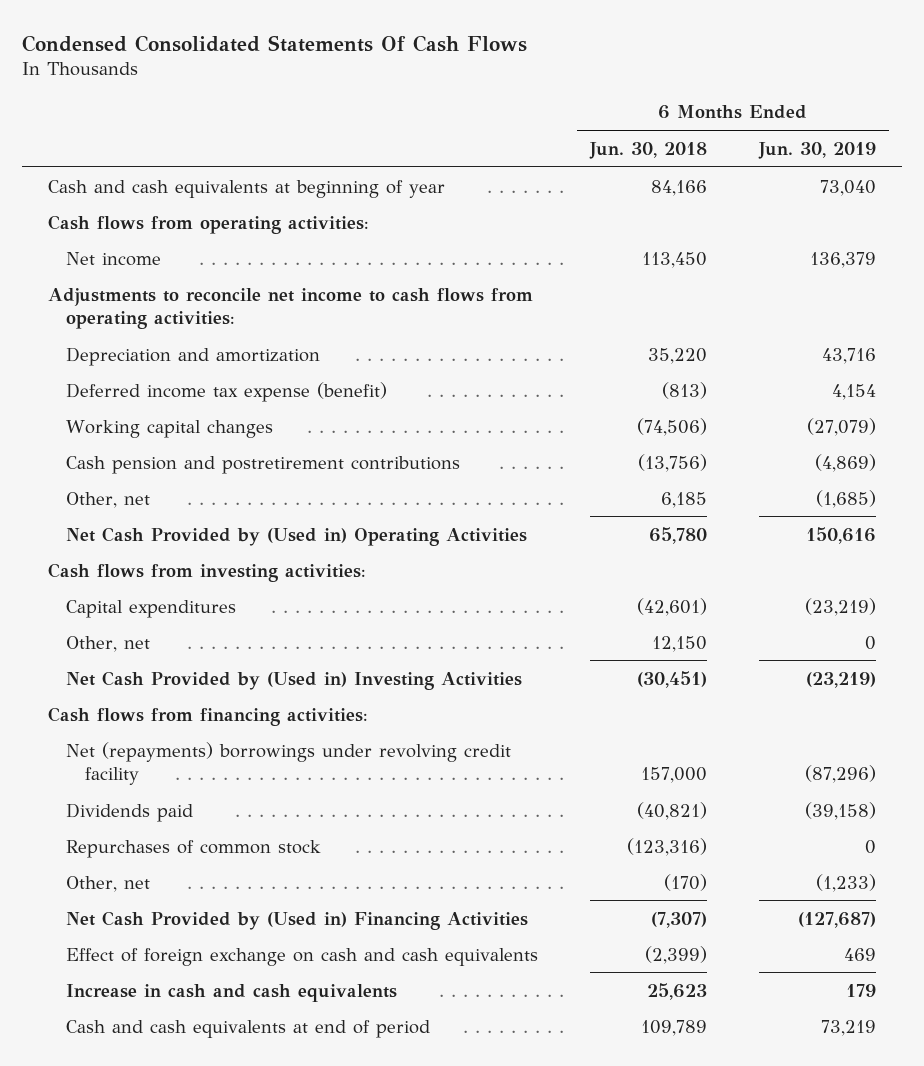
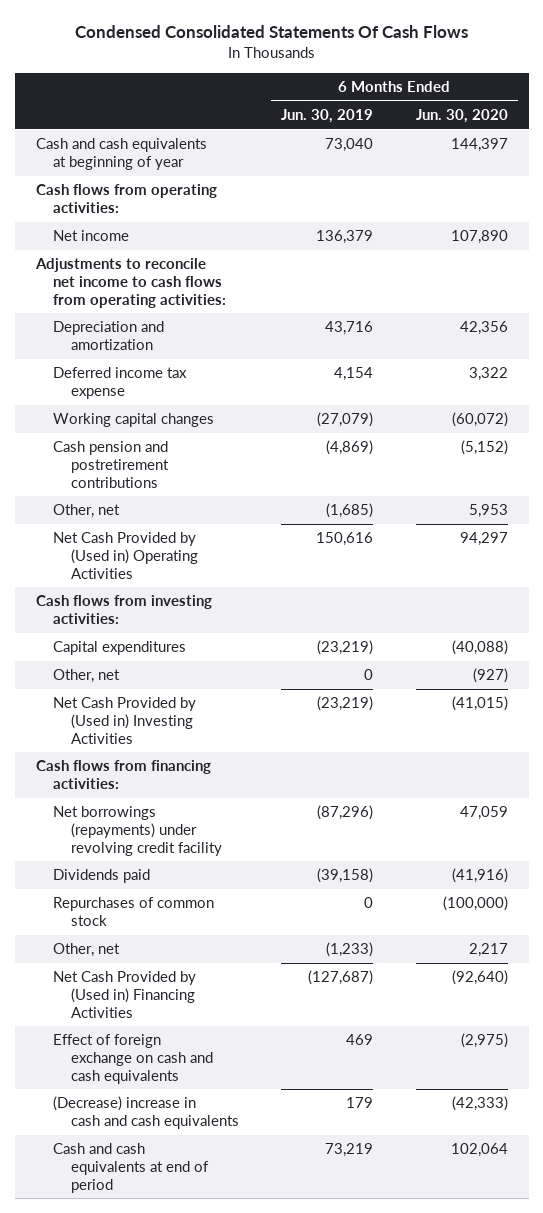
[589,141,708,159] Jun. 30, 2018 -> none
none -> [415,109,508,124] Jun. 30, 2020
[66,381,388,402] Deferred income tax expense (benefit) -> [53,367,188,400] Deferred income tax expense
[66,741,512,786] Net (repayments) borrowings under revolving credit facility -> [53,806,222,856] Net borrowings (repayments) under revolving credit facility
[66,983,398,1002] Increase in cash and cash equivalents -> [53,1096,239,1130] (Decrease) increase in cash and cash equivalents

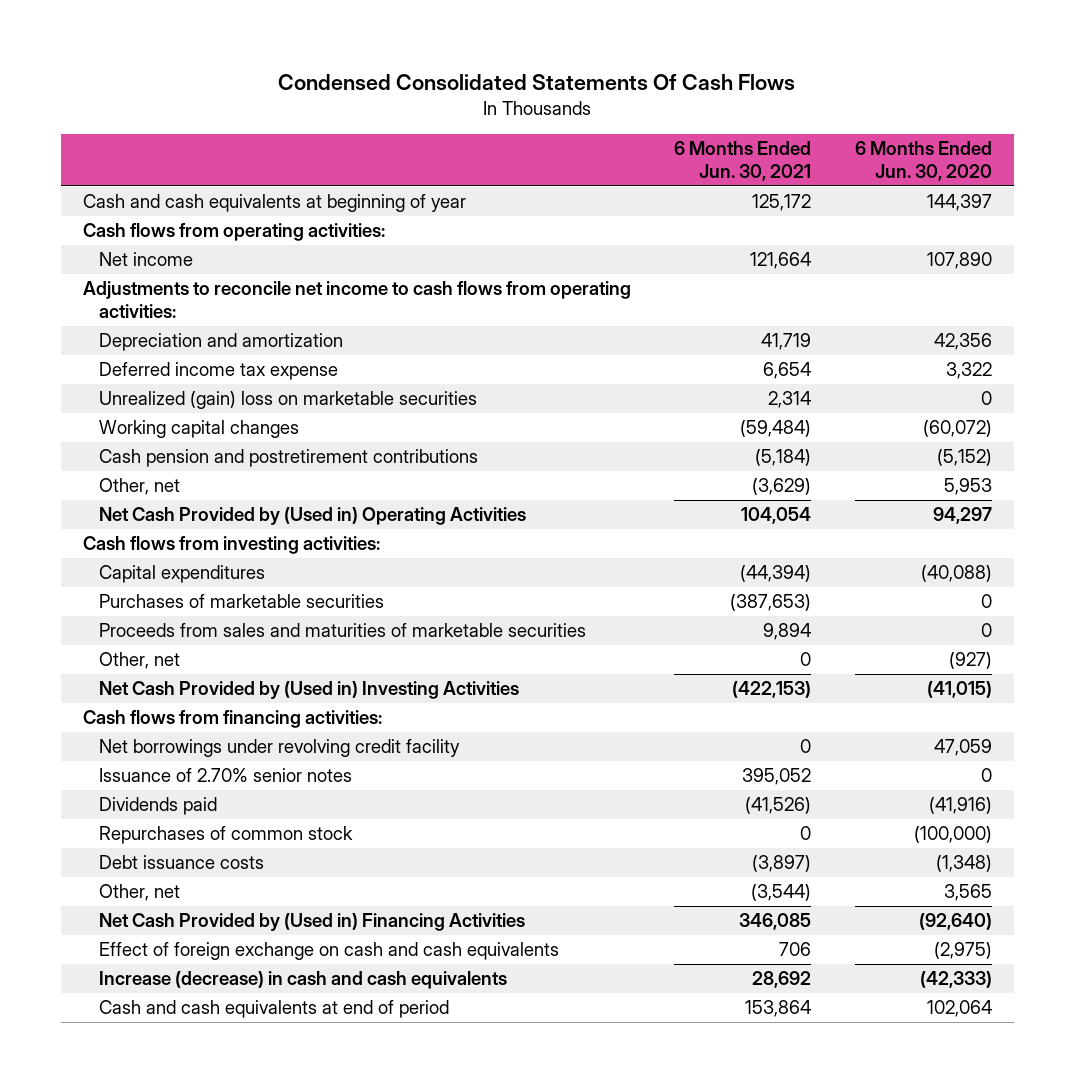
[281,109,374,124] Jun. 30, 2019 -> none
none -> [674,141,812,182] 6 Months Ended Jun. 30, 2021
none -> [98,391,477,410] Unrealized (gain) loss on marketable securities
none -> [98,594,384,609] Purchases of marketable securities
none -> [98,623,586,638] Proceeds from sales and maturities of marketable securities
[53,806,222,856] Net borrowings (repayments) under revolving credit facility -> [98,739,460,758] Net borrowings under revolving credit facility
none -> [98,768,352,783] Issuance of 2.70% senior notes
none -> [98,855,264,870] Debt issuance costs
[468,943,508,958] 2,217 -> [943,884,992,902] 3,565
[53,1096,239,1130] (Decrease) increase in cash and cash equivalents -> [98,971,507,990] Increase (decrease) in cash and cash equivalents

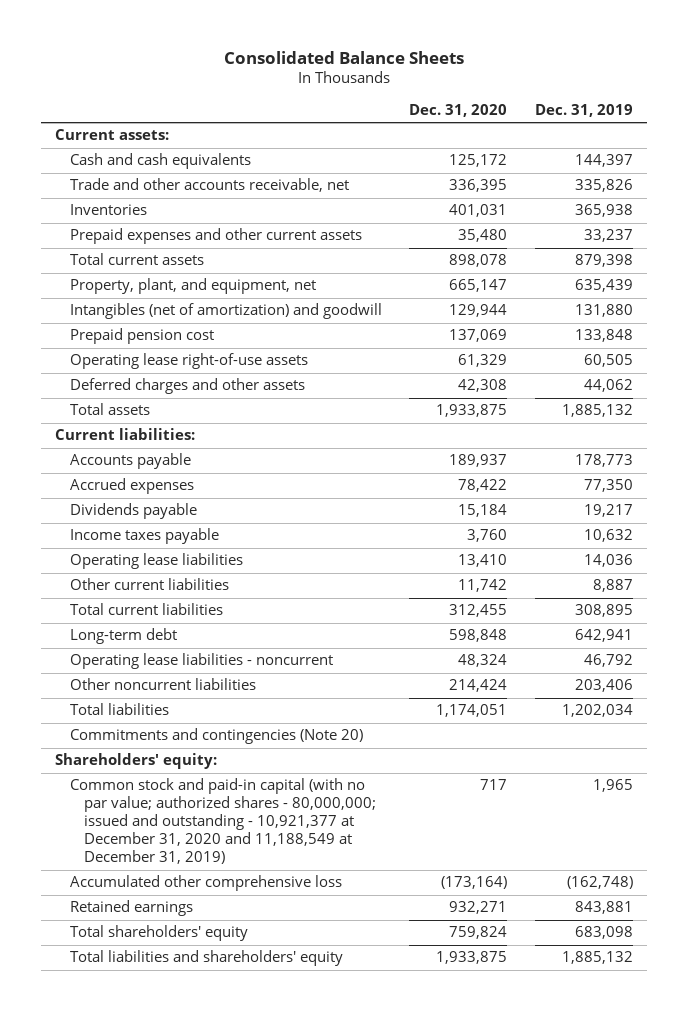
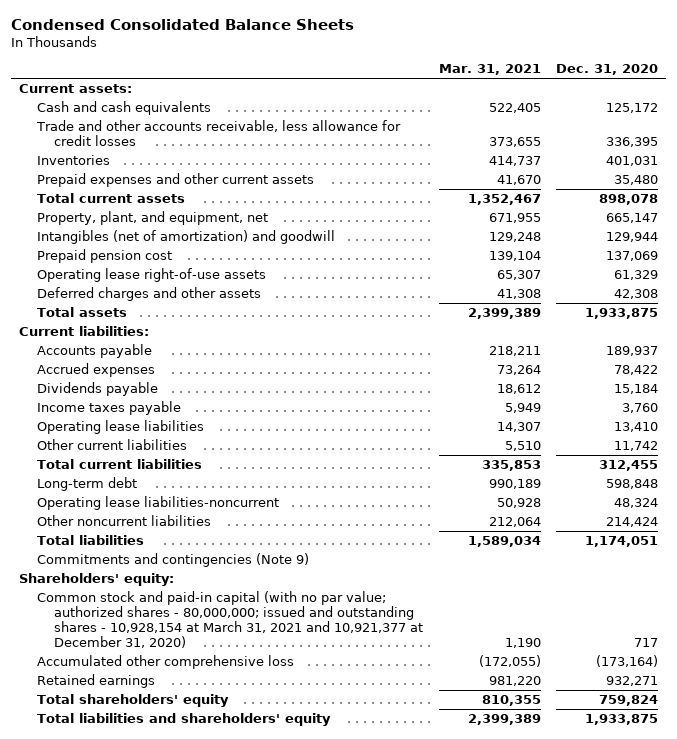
[223,50,464,64] Consolidated Balance Sheets -> [11,19,355,31] Condensed Consolidated Balance Sheets
[534,104,633,118] Dec. 31, 2019 -> none
none -> [438,64,541,76] Mar. 31, 2021
[69,178,349,193] Trade and other accounts receivable, net -> [35,119,401,146] Trade and other accounts receivable, less allowance for credit losses
[69,653,333,670] Operating lease liabilities - noncurrent -> [36,495,279,510] Operating lease liabilities-noncurrent
[69,728,363,745] Commitments and contingencies (Note 20) -> [36,552,309,567] Commitments and contingencies (Note 9)
[69,778,377,865] Common stock and paid-in capital (with no par value; authorized shares - 80,000,000; issued and outstanding - 10,921,377 at December 31, 2020 and 11,188,549 at December 31, 2019) -> [36,590,424,648] Common stock and paid-in capital (with no par value; authorized shares - 80,000,000; issued and outstanding shares - 10,928,154 at March 31, 2021 and 10,921,377 at December 31, 2020)

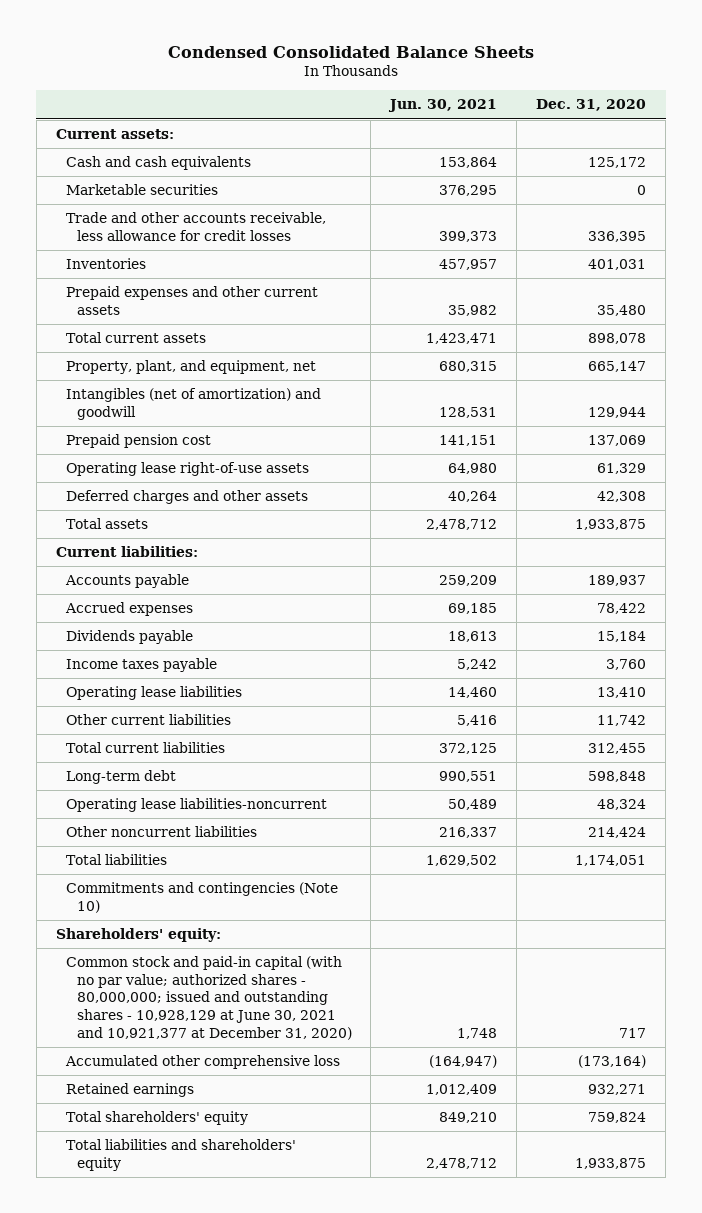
[438,64,541,76] Mar. 31, 2021 -> none
none -> [388,99,498,113] Jun. 30, 2021
none -> [66,184,219,196] Marketable securities
[36,552,309,567] Commitments and contingencies (Note 9) -> [66,882,339,913] Commitments and contingencies (Note 10)
[36,590,424,648] Common stock and paid-in capital (with no par value; authorized shares - 80,000,000; issued and outstanding shares - 10,928,154 at March 31, 2021 and 10,921,377 at December 31, 2020) -> [66,956,352,1040] Common stock and paid-in capital (with no par value; authorized shares - 80,000,000; issued and outstanding shares - 10,928,129 at June 30, 2021 and 10,921,377 at December 31, 2020)

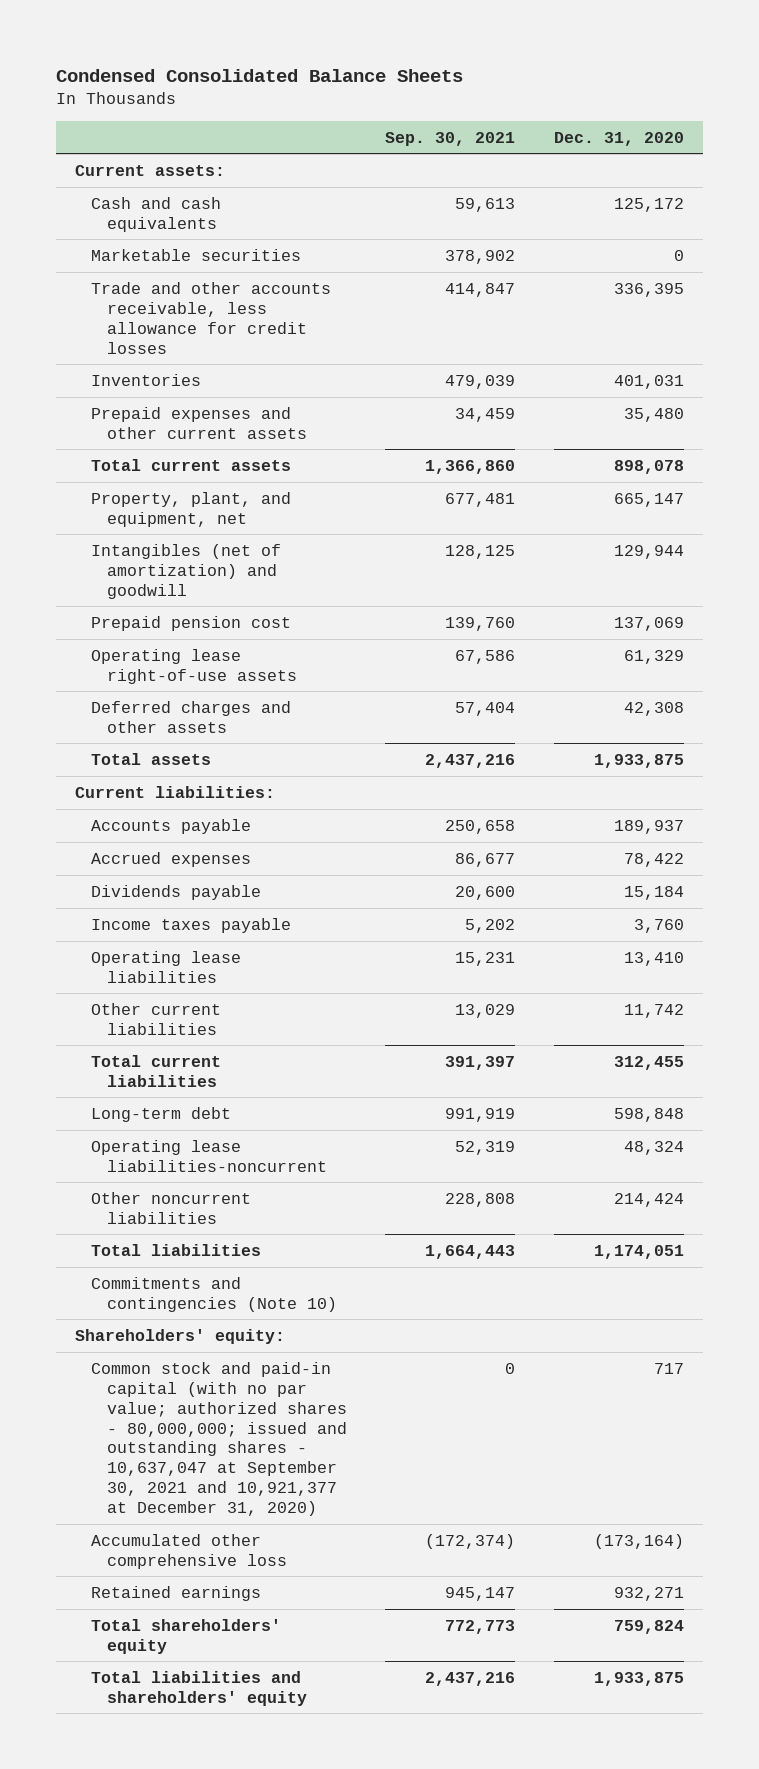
[388,99,498,113] Jun. 30, 2021 -> none
none -> [385,131,516,146] Sep. 30, 2021
[66,956,352,1040] Common stock and paid-in capital (with no par value; authorized shares - 80,000,000; issued and outstanding shares - 10,928,129 at June 30, 2021 and 10,921,377 at December 31, 2020) -> [91,1361,348,1517] Common stock and paid-in capital (with no par value; authorized shares - 80,000,000; issued and outstanding shares - 10,637,047 at September 30, 2021 and 10,921,377 at December 31, 2020)

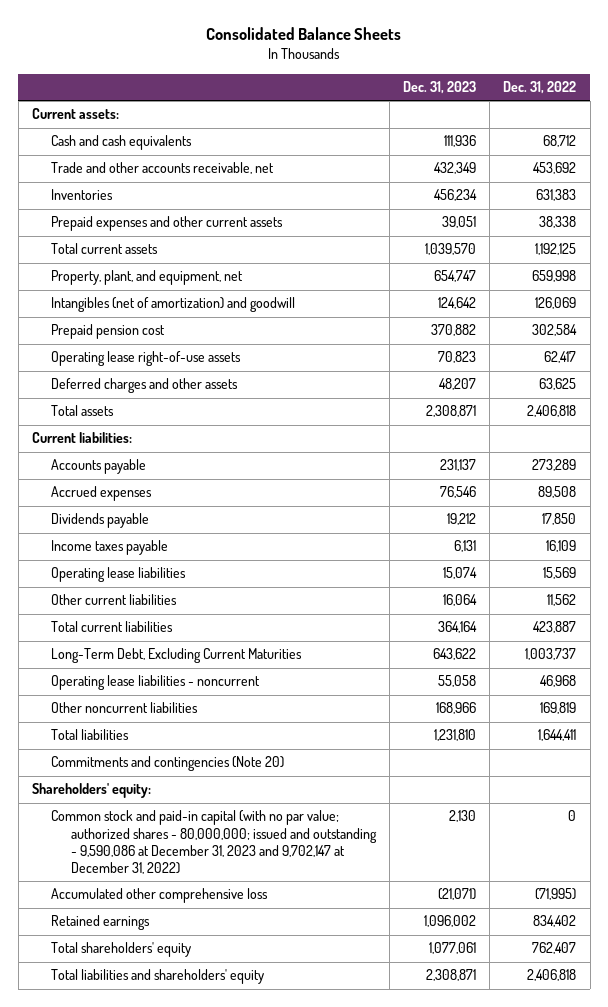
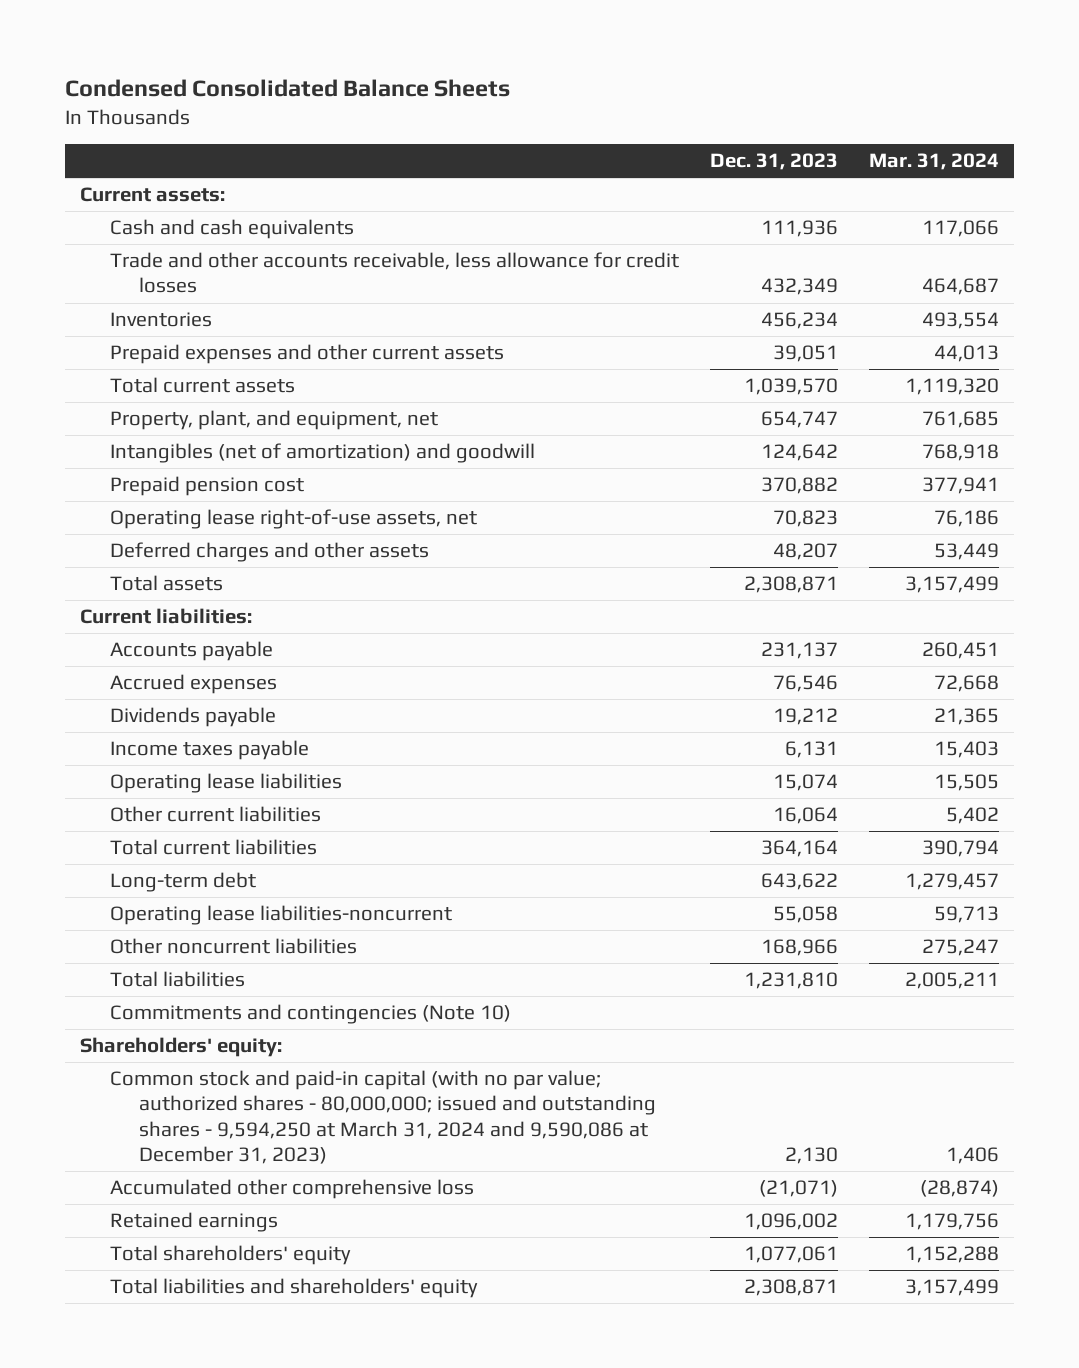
[206,27,402,41] Consolidated Balance Sheets -> [64,79,510,98] Condensed Consolidated Balance Sheets
[503,80,577,94] Dec. 31, 2022 -> none
none -> [868,153,999,171] Mar. 31, 2024
[51,162,275,175] Trade and other accounts receivable, net -> [109,252,679,294] Trade and other accounts receivable, less allowance for credit losses
[51,351,242,367] Operating lease right-of-use assets -> [109,509,477,530] Operating lease right-of-use assets, net
[51,648,303,664] Long-Term Debt, Excluding Current Maturities -> [109,872,256,893] Long-term debt
[51,675,261,691] Operating lease liabilities - noncurrent -> [109,905,452,926] Operating lease liabilities-noncurrent
[51,756,285,772] Commitments and contingencies (Note 20) -> [109,1004,511,1025] Commitments and contingencies (Note 10)
[51,810,377,874] Common stock and paid-in capital (with no par value; authorized shares - 80,000,000; issued and outstanding - 9,590,086 at December 31, 2023 and 9,702,147 at December 31, 2022) -> [109,1070,657,1164] Common stock and paid-in capital (with no par value; authorized shares - 80,000,000; issued and outstanding shares - 9,594,250 at March 31, 2024 and 9,590,086 at December 31, 2023)

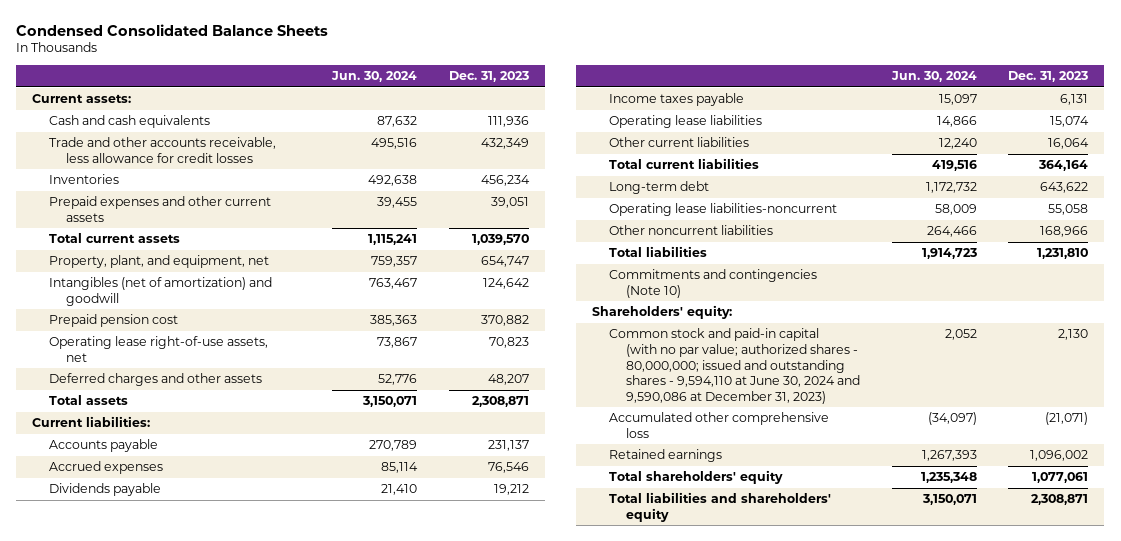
[868,153,999,171] Mar. 31, 2024 -> none
none -> [331,71,418,83] Jun. 30, 2024
[109,1070,657,1164] Common stock and paid-in capital (with no par value; authorized shares - 80,000,000; issued and outstanding shares - 9,594,250 at March 31, 2024 and 9,590,086 at December 31, 2023) -> [608,328,860,404] Common stock and paid-in capital (with no par value; authorized shares - 80,000,000; issued and outstanding shares - 9,594,110 at June 30, 2024 and 9,590,086 at December 31, 2023)

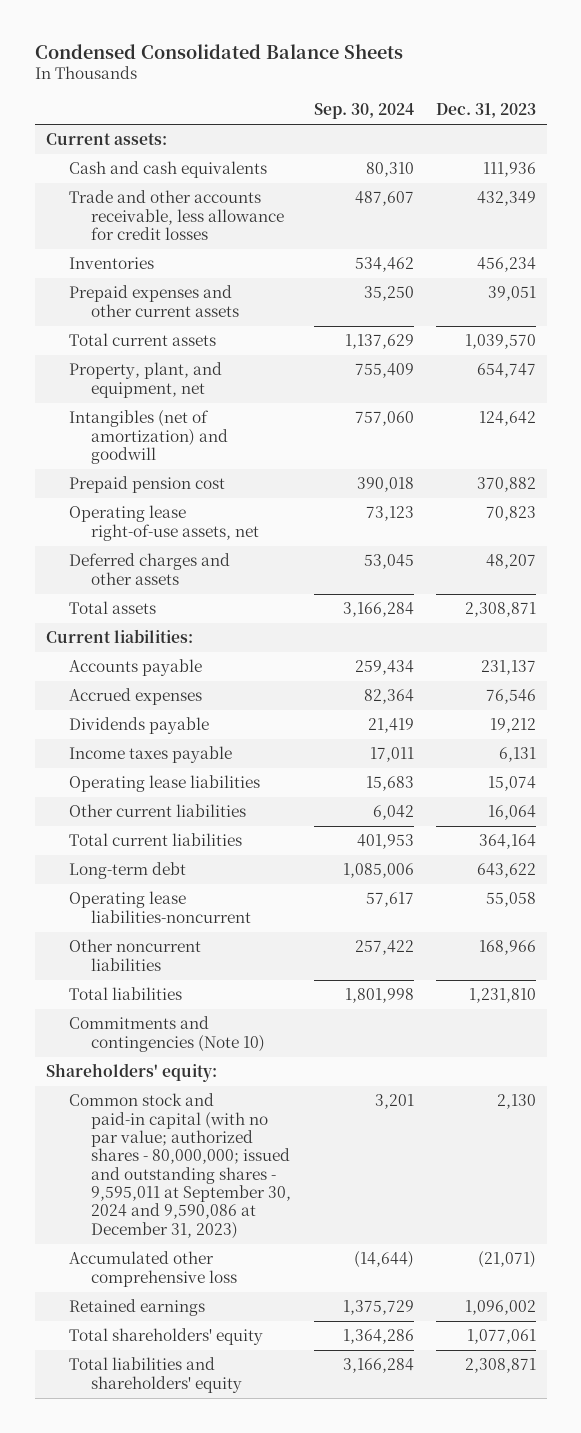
[331,71,418,83] Jun. 30, 2024 -> none
none -> [313,103,414,120] Sep. 30, 2024
[608,328,860,404] Common stock and paid-in capital (with no par value; authorized shares - 80,000,000; issued and outstanding shares - 9,594,110 at June 30, 2024 and 9,590,086 at December 31, 2023) -> [68,1093,292,1239] Common stock and paid-in capital (with no par value; authorized shares - 80,000,000; issued and outstanding shares - 9,595,011 at September 30, 2024 and 9,590,086 at December 31, 2023)

